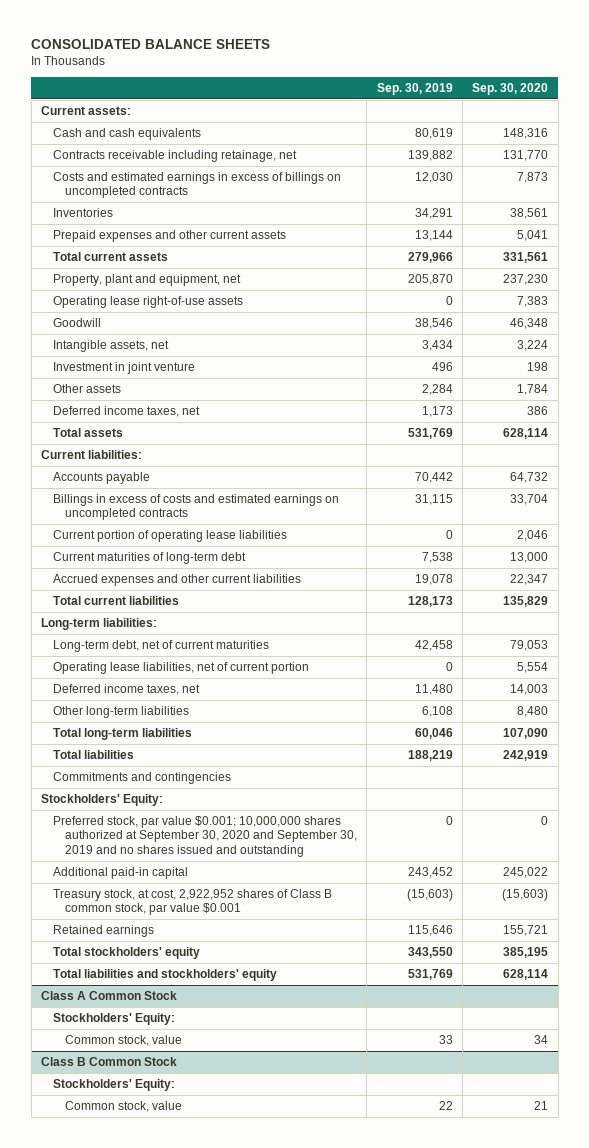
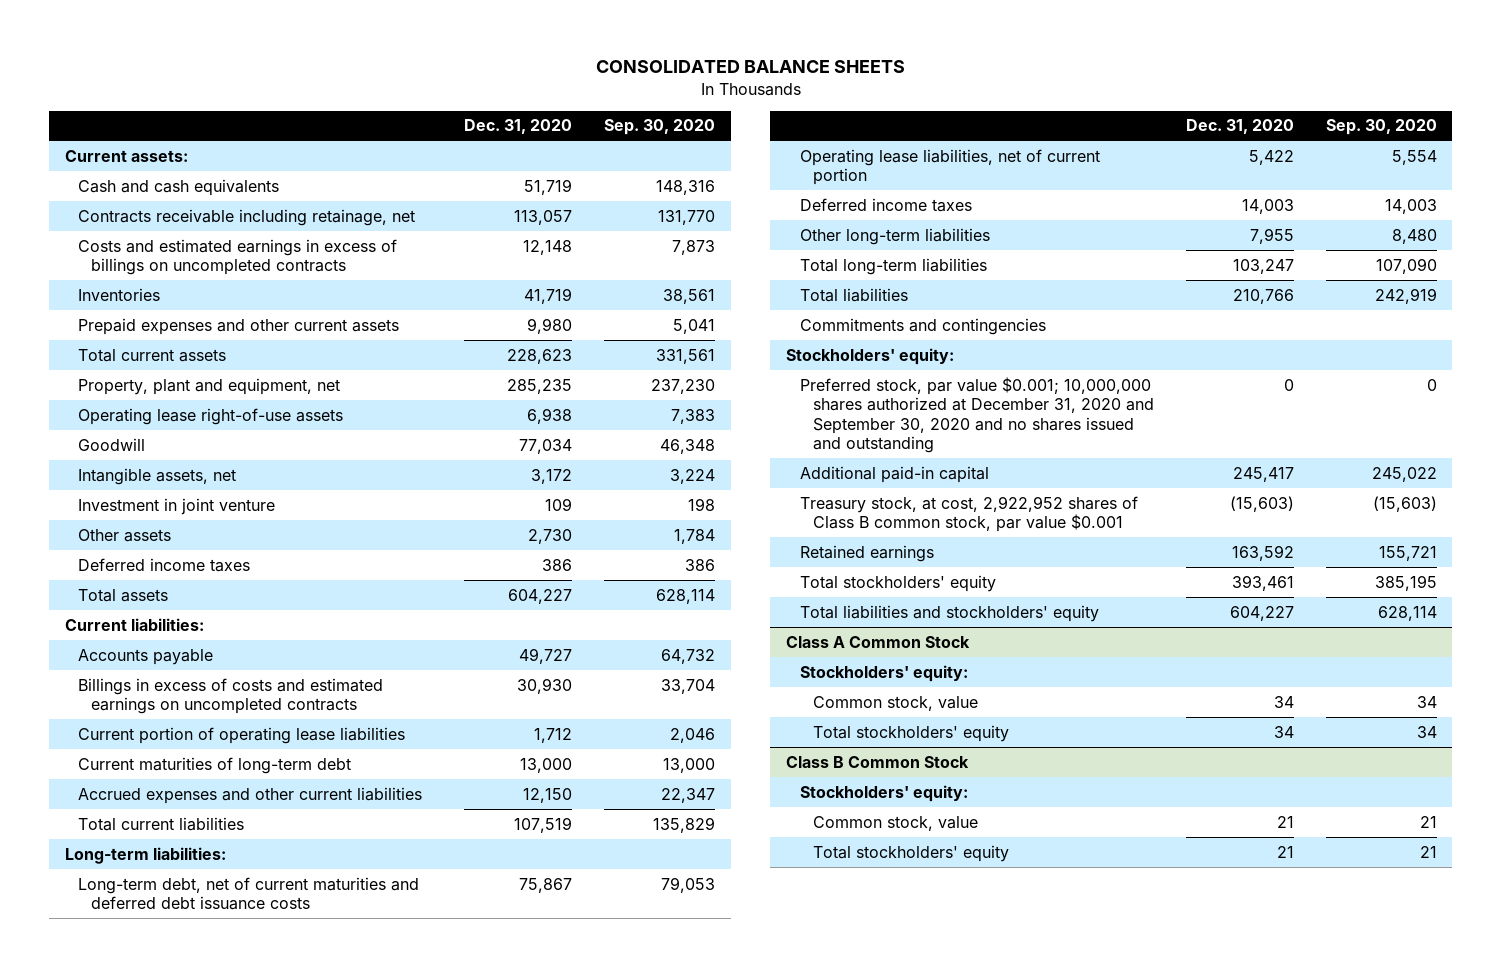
[376,82,453,95] Sep. 30, 2019 -> none
none -> [464,119,573,135] Dec. 31, 2020
[52,405,200,417] Deferred income taxes, net -> [77,557,250,572] Deferred income taxes
[52,639,269,652] Long-term debt, net of current maturities -> [77,876,419,911] Long-term debt, net of current maturities and deferred debt issuance costs
[52,683,200,695] Deferred income taxes, net -> [799,197,972,212] Deferred income taxes
[40,793,163,806] Stockholders' Equity: -> [786,347,955,365] Stockholders' equity:
[52,815,357,857] Preferred stock, par value $0.001; 10,000,000 shares authorized at September 30, 2020 and September 30, 2019 and no shares issued and outstanding -> [799,376,1154,454] Preferred stock, par value $0.001; 10,000,000 shares authorized at December 31, 2020 and September 30, 2020 and no shares issued and outstanding
[52,1012,175,1025] Stockholders' Equity: -> [799,664,968,682] Stockholders' equity:
none -> [812,724,1009,742] Total stockholders' equity
[52,1078,175,1091] Stockholders' Equity: -> [799,784,968,802] Stockholders' equity:
none -> [812,844,1009,862] Total stockholders' equity

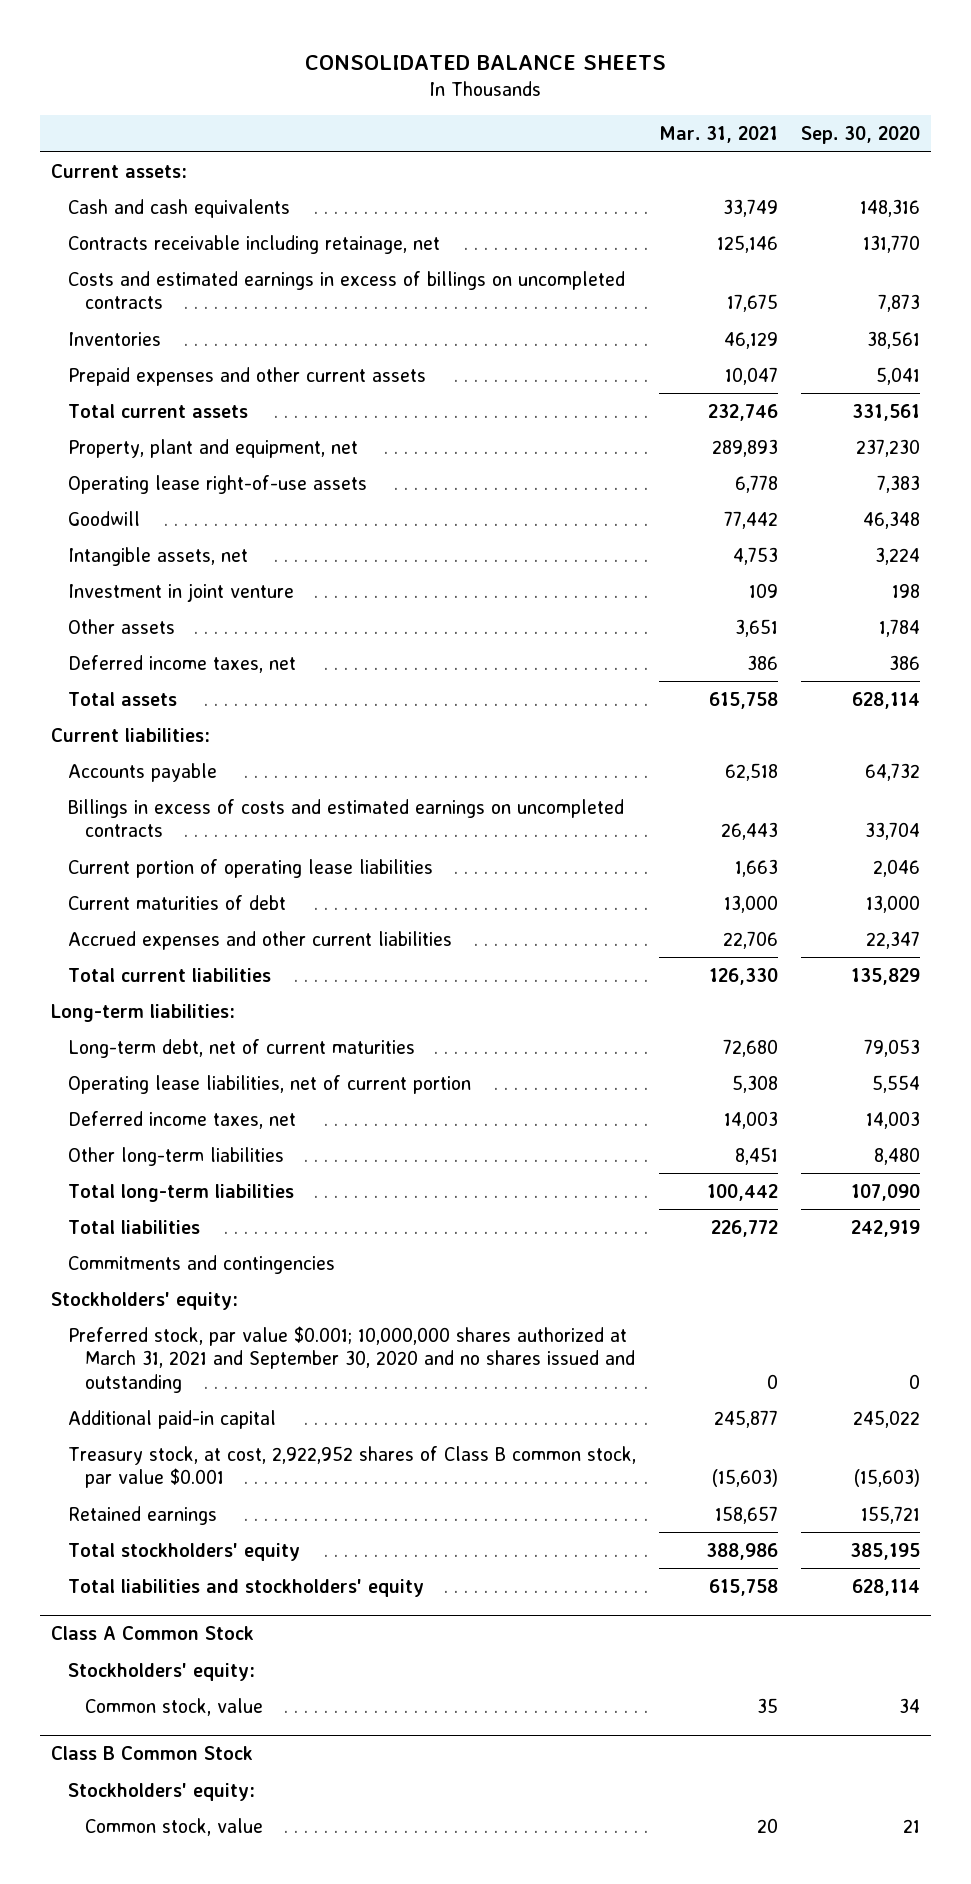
[464,119,573,135] Dec. 31, 2020 -> none
none -> [658,126,778,144] Mar. 31, 2021
[77,557,250,572] Deferred income taxes -> [68,654,297,673] Deferred income taxes, net
[77,756,351,774] Current maturities of long-term debt -> [68,894,287,910] Current maturities of debt
[77,876,419,911] Long-term debt, net of current maturities and deferred debt issuance costs -> [68,1038,416,1058] Long-term debt, net of current maturities
[799,197,972,212] Deferred income taxes -> [68,1110,297,1129] Deferred income taxes, net
[799,376,1154,454] Preferred stock, par value $0.001; 10,000,000 shares authorized at December 31, 2020 and September 30, 2020 and no shares issued and outstanding -> [68,1325,636,1393] Preferred stock, par value $0.001; 10,000,000 shares authorized at March 31, 2021 and September 30, 2020 and no shares issued and outstanding
[812,724,1009,742] Total stockholders' equity -> none
[812,844,1009,862] Total stockholders' equity -> none

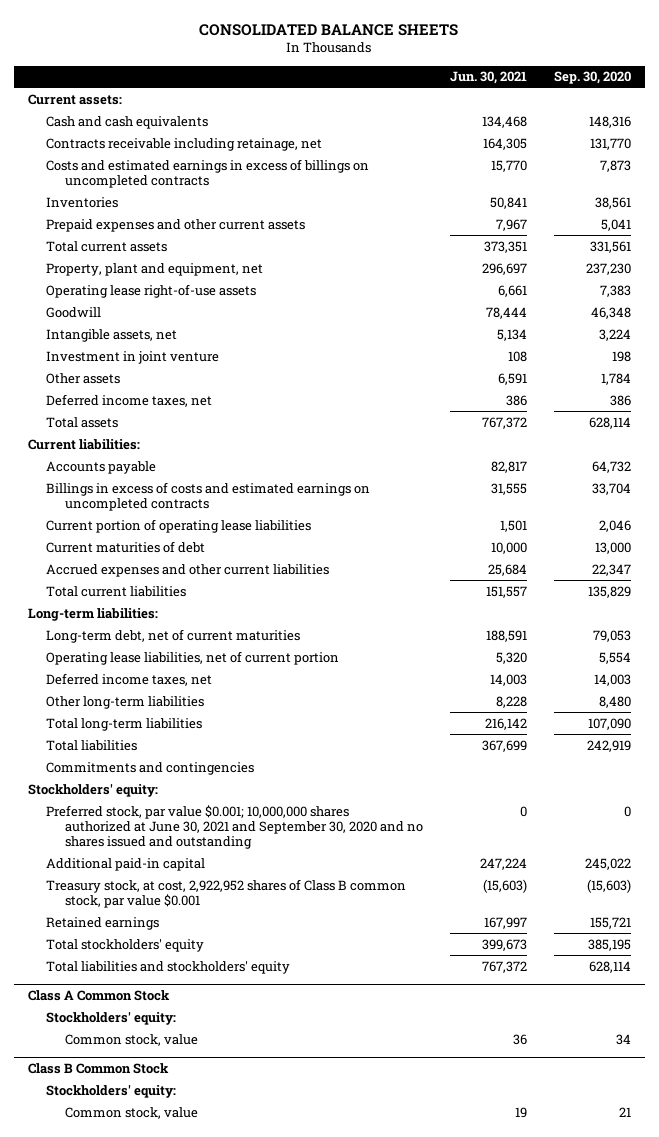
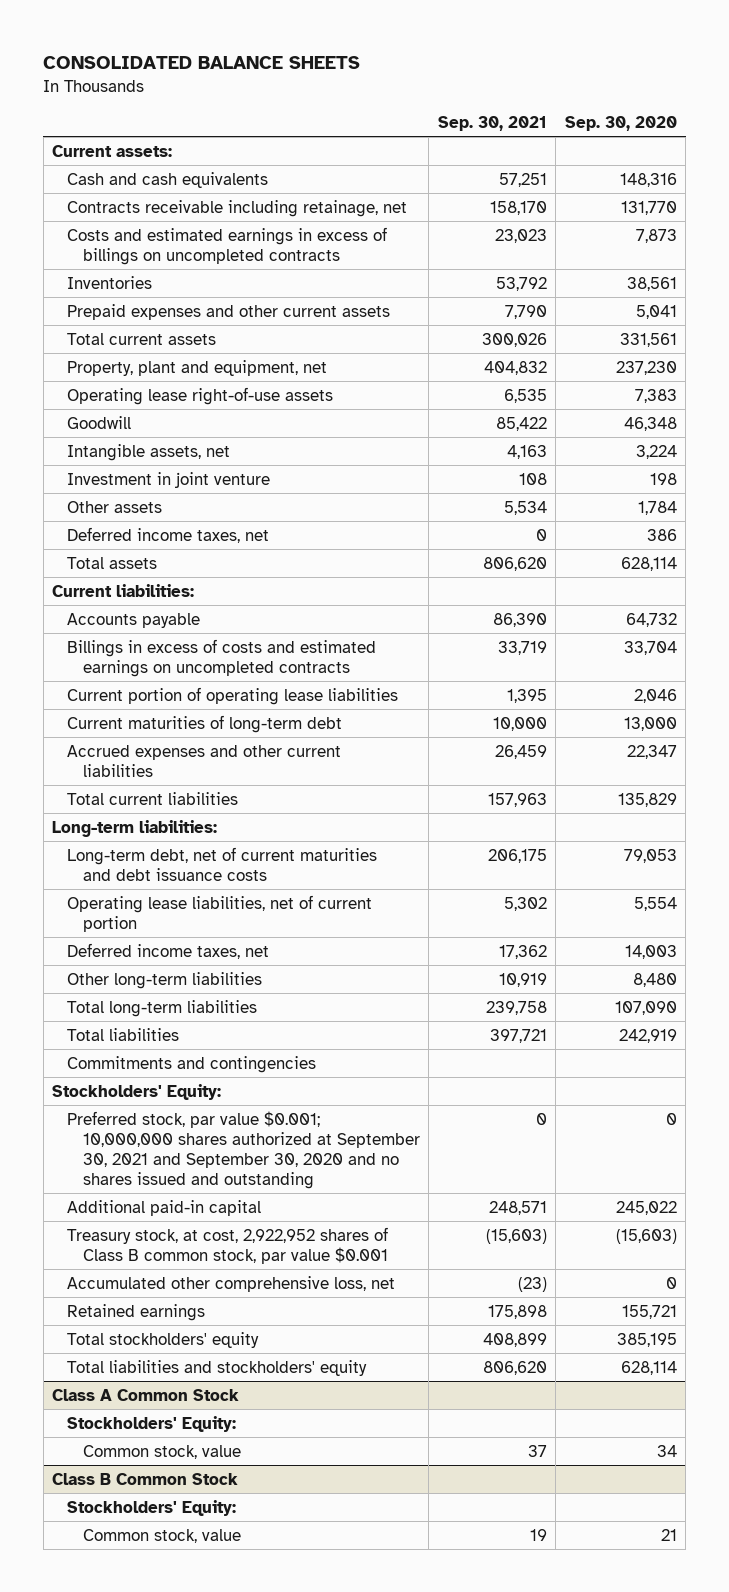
[449,71,527,85] Jun. 30, 2021 -> none
none -> [437,116,547,132] Sep. 30, 2021
[46,540,206,553] Current maturities of debt -> [67,714,343,733] Current maturities of long-term debt
[46,628,301,643] Long-term debt, net of current maturities -> [67,846,378,881] Long-term debt, net of current maturities and debt issuance costs
[27,783,158,797] Stockholders' equity: -> [52,1083,222,1100] Stockholders' Equity:
[46,804,423,850] Preferred stock, par value $0.001; 10,000,000 shares authorized at June 30, 2021 and September 30, 2020 and no shares issued and outstanding -> [67,1110,420,1189] Preferred stock, par value $0.001; 10,000,000 shares authorized at September 30, 2021 and September 30, 2020 and no shares issued and outstanding
none -> [67,1275,396,1292] Accumulated other comprehensive loss, net
[46,1011,177,1025] Stockholders' equity: -> [67,1415,237,1432] Stockholders' Equity:
[46,1084,177,1098] Stockholders' equity: -> [67,1499,237,1516] Stockholders' Equity:

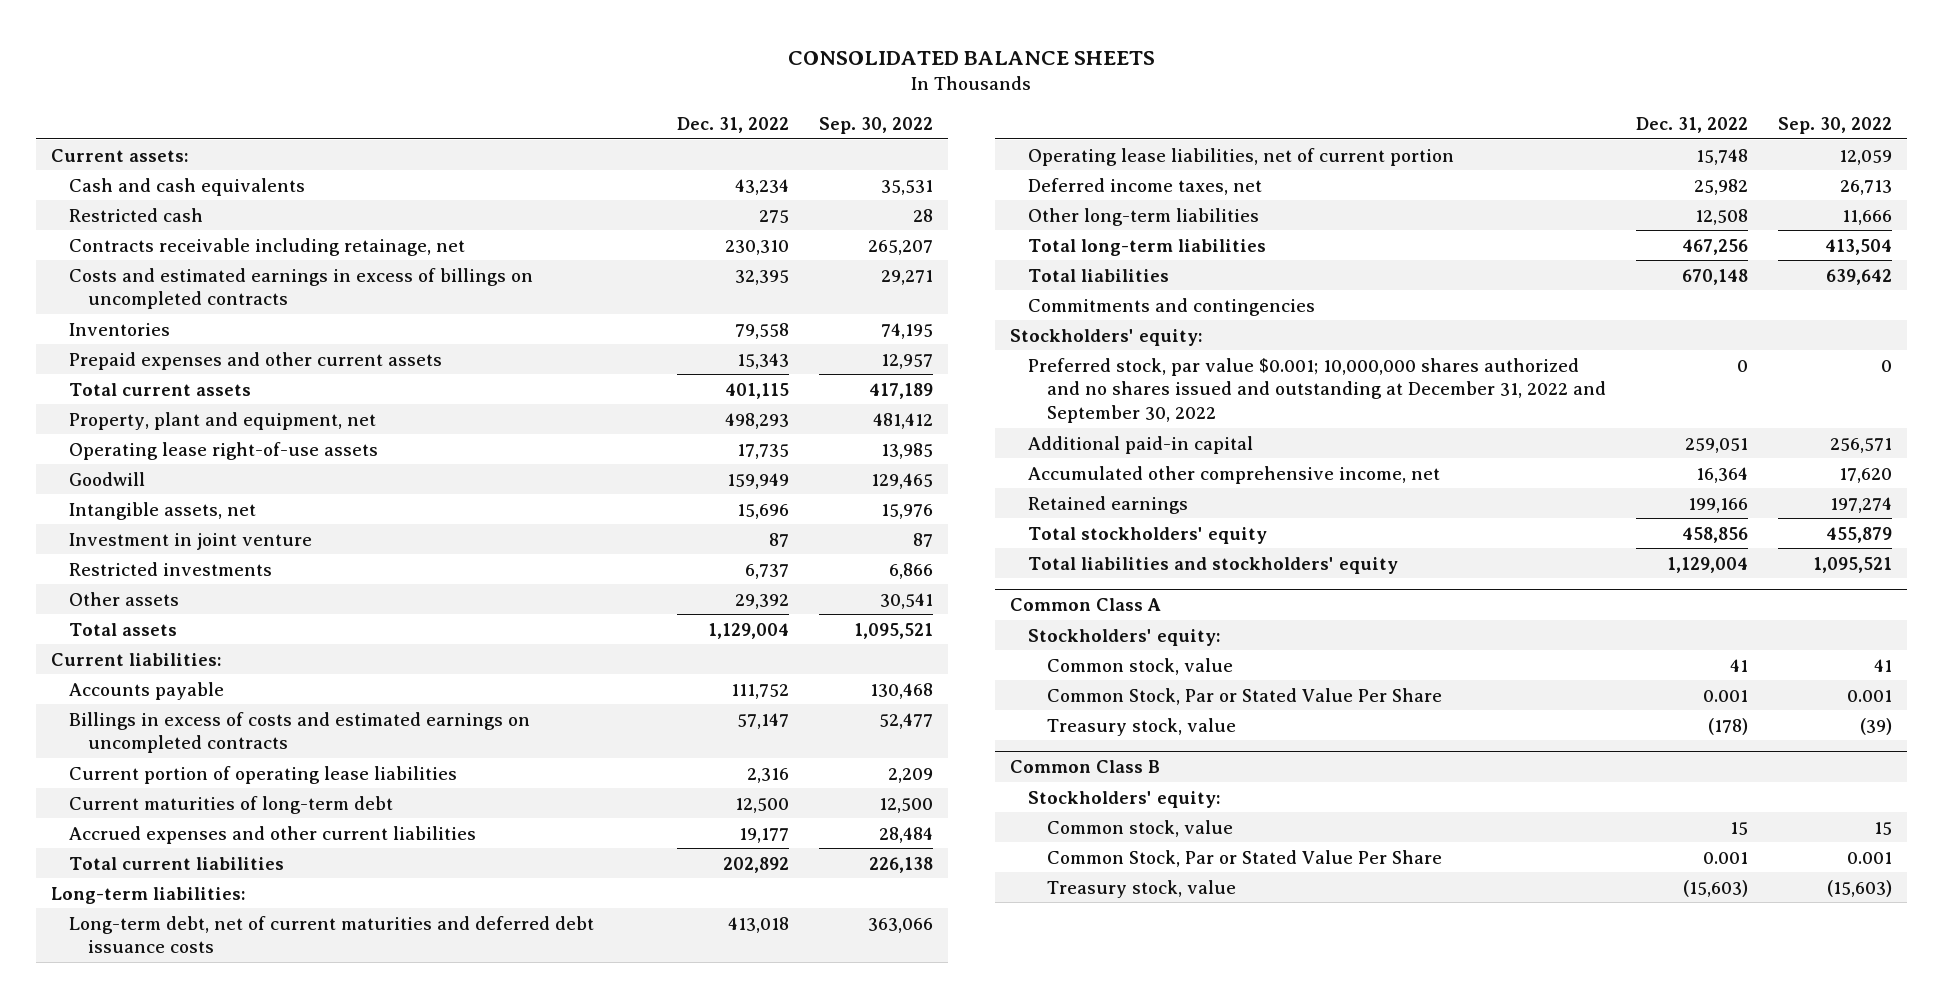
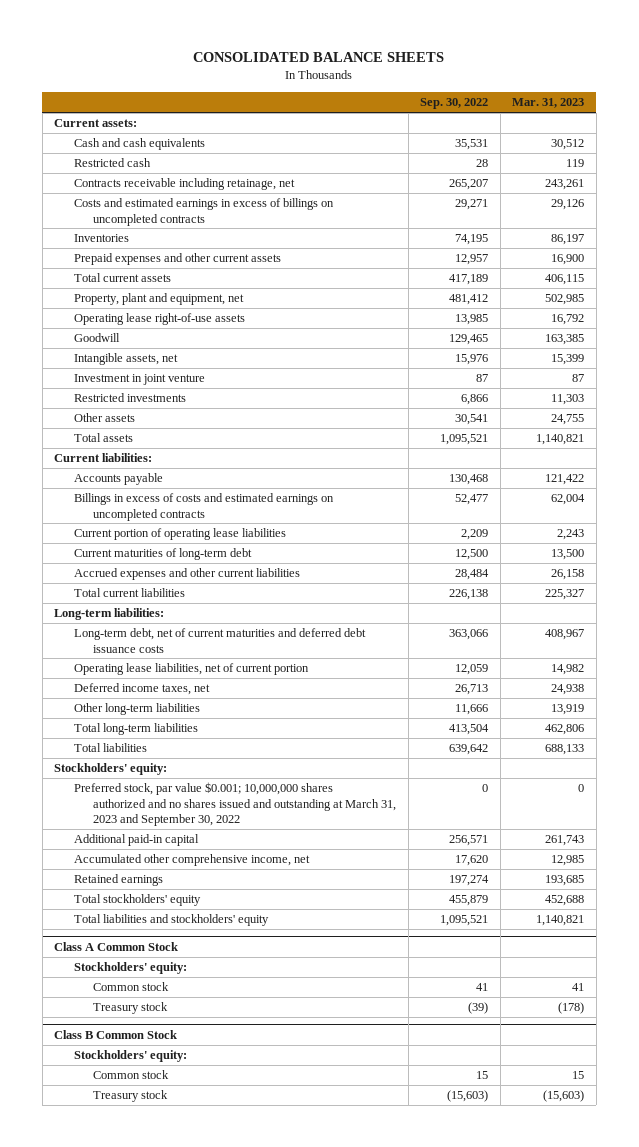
[676,117,789,134] Dec. 31, 2022 -> none
none -> [512,98,585,109] Mar. 31, 2023
[1028,297,1316,316] Commitments and contingencies -> none
[1028,357,1606,424] Preferred stock, par value $0.001; 10,000,000 shares authorized and no shares issued and outstanding at December 31, 2022 and September 30, 2022 -> [73,782,397,826] Preferred stock, par value $0.001; 10,000,000 shares authorized and no shares issued and outstanding at March 31, 2023 and September 30, 2022
[1009,598,1161,612] Common Class A -> [54,941,179,951] Class A Common Stock
[1046,687,1442,705] Common Stock, Par or Stated Value Per Share -> none
[1046,657,1233,675] Common stock, value -> [93,982,170,992] Common stock
[1046,717,1236,736] Treasury stock, value -> [93,1002,169,1015] Treasury stock
[1009,760,1160,774] Common Class B -> [54,1029,178,1039] Class B Common Stock
[1046,849,1442,867] Common Stock, Par or Stated Value Per Share -> none
[1046,819,1233,837] Common stock, value -> [93,1070,170,1080] Common stock
[1046,879,1236,898] Treasury stock, value -> [93,1090,169,1103] Treasury stock

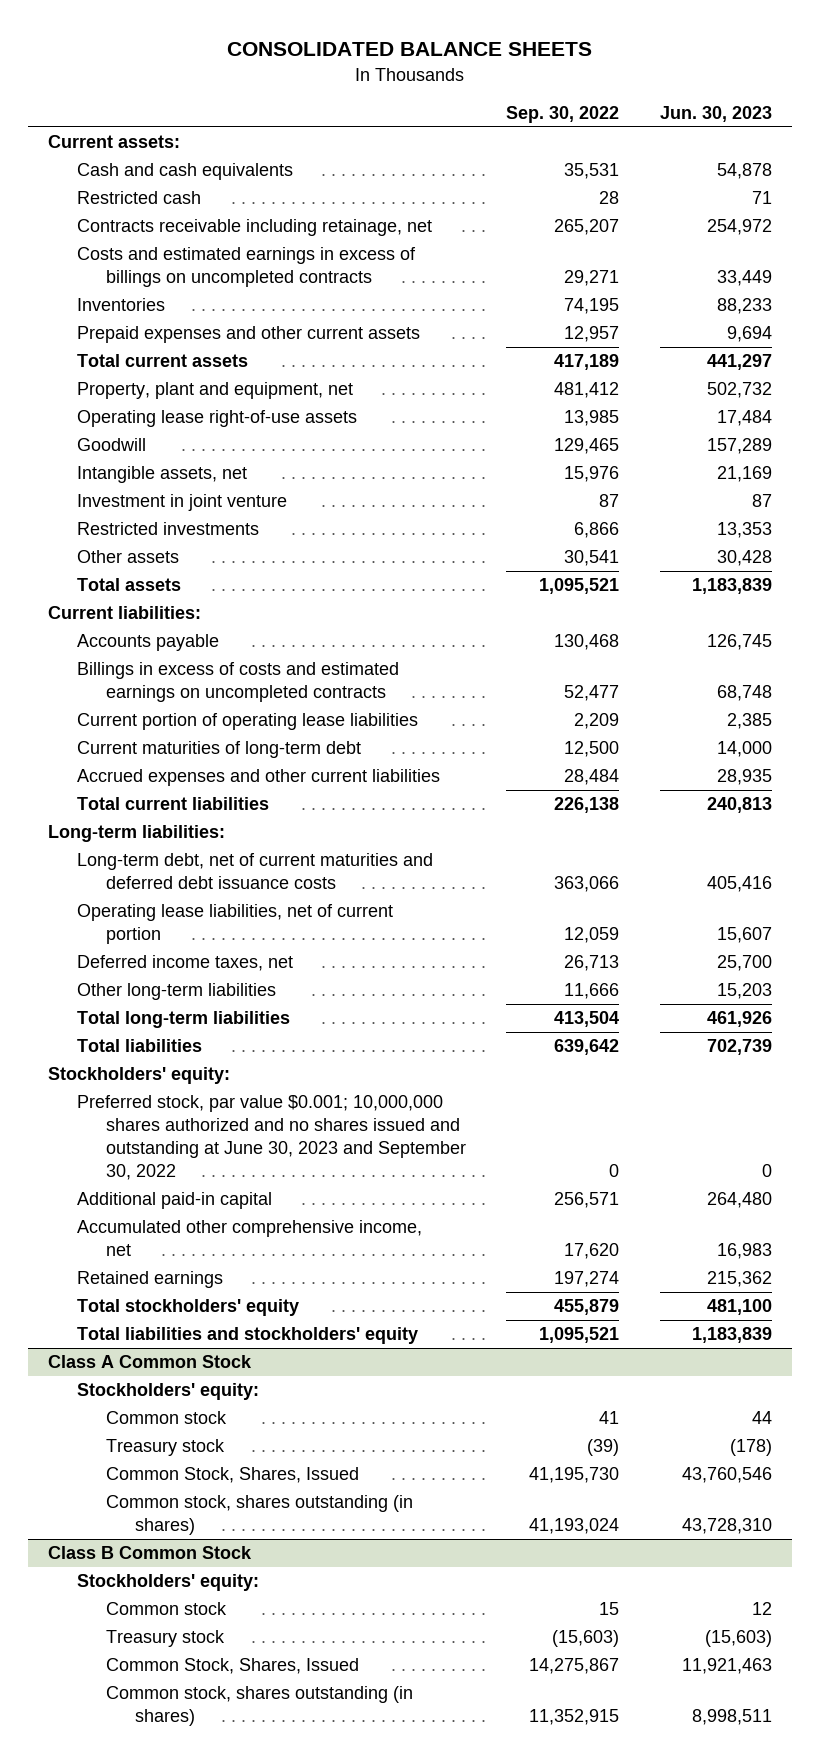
[512,98,585,109] Mar. 31, 2023 -> none
none -> [659,106,772,123] Jun. 30, 2023
[73,782,397,826] Preferred stock, par value $0.001; 10,000,000 shares authorized and no shares issued and outstanding at March 31, 2023 and September 30, 2022 -> [77,1095,466,1180] Preferred stock, par value $0.001; 10,000,000 shares authorized and no shares issued and outstanding at June 30, 2023 and September 30, 2022
none -> [105,1467,359,1484] Common Stock, Shares, Issued
none -> [105,1495,413,1536] Common stock, shares outstanding (in shares)
none -> [105,1658,359,1675] Common Stock, Shares, Issued
none -> [105,1686,413,1727] Common stock, shares outstanding (in shares)

